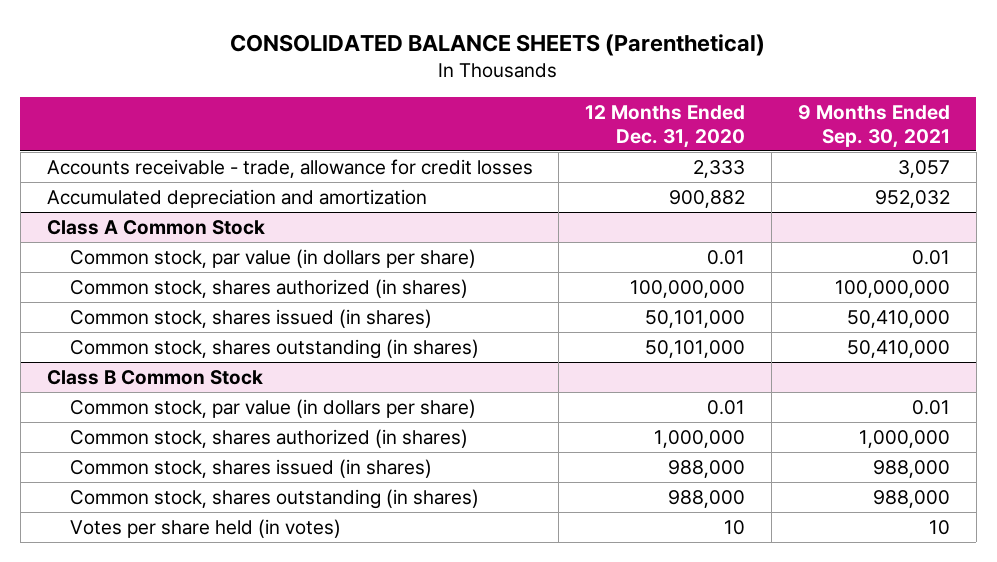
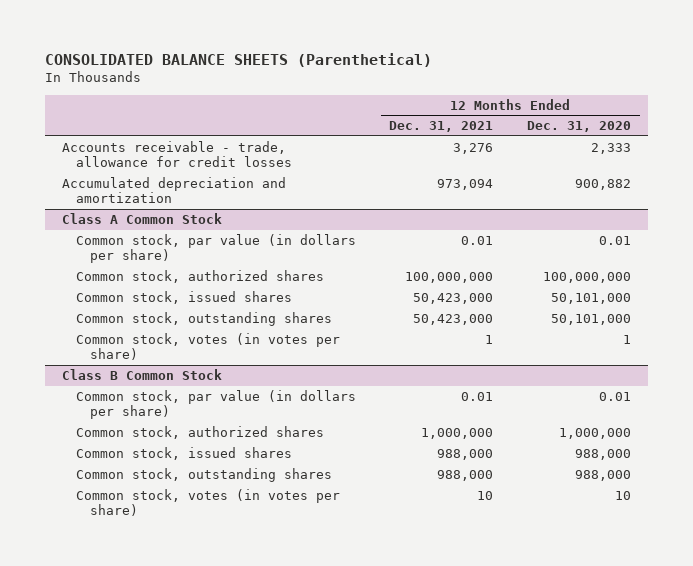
[798,104,951,148] 9 Months Ended Sep. 30, 2021 -> none
none -> [389,121,494,133] Dec. 31, 2021
[69,278,468,298] Common stock, shares authorized (in shares) -> [75,269,324,283] Common stock, authorized shares
[69,308,432,328] Common stock, shares issued (in shares) -> [75,290,292,304] Common stock, issued shares
[69,338,479,359] Common stock, shares outstanding (in shares) -> [75,311,332,326] Common stock, outstanding shares
none -> [75,332,340,361] Common stock, votes (in votes per share)
[69,428,468,448] Common stock, shares authorized (in shares) -> [75,425,324,439] Common stock, authorized shares
[69,458,432,478] Common stock, shares issued (in shares) -> [75,446,292,460] Common stock, issued shares
[69,488,479,509] Common stock, shares outstanding (in shares) -> [75,467,332,482] Common stock, outstanding shares
[69,518,341,538] Votes per share held (in votes) -> [75,488,340,517] Common stock, votes (in votes per share)

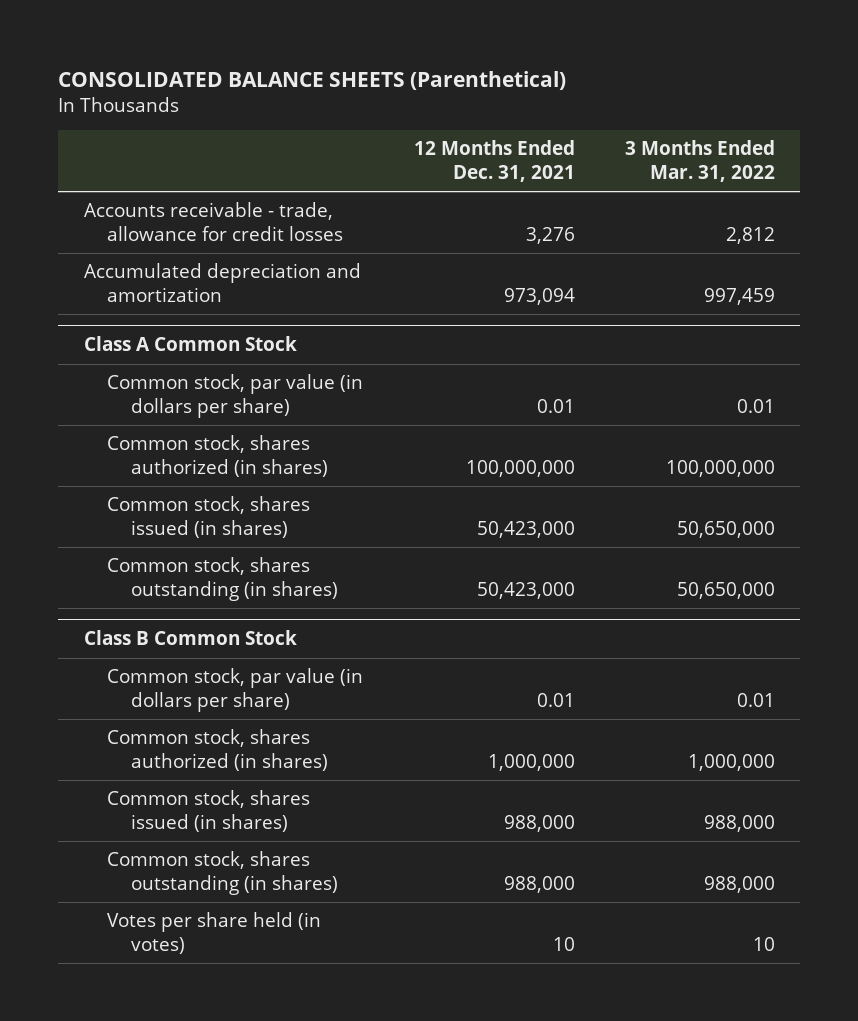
[527,121,632,133] Dec. 31, 2020 -> none
none -> [624,140,775,182] 3 Months Ended Mar. 31, 2022
[75,332,340,361] Common stock, votes (in votes per share) -> none
[75,269,324,283] Common stock, authorized shares -> [107,435,329,478] Common stock, shares authorized (in shares)
[75,290,292,304] Common stock, issued shares -> [107,496,311,539] Common stock, shares issued (in shares)
[75,311,332,326] Common stock, outstanding shares -> [107,557,339,602] Common stock, shares outstanding (in shares)
[75,425,324,439] Common stock, authorized shares -> [107,729,329,772] Common stock, shares authorized (in shares)
[75,446,292,460] Common stock, issued shares -> [107,790,311,833] Common stock, shares issued (in shares)
[75,467,332,482] Common stock, outstanding shares -> [107,851,339,896] Common stock, shares outstanding (in shares)
[75,488,340,517] Common stock, votes (in votes per share) -> [107,912,322,955] Votes per share held (in votes)

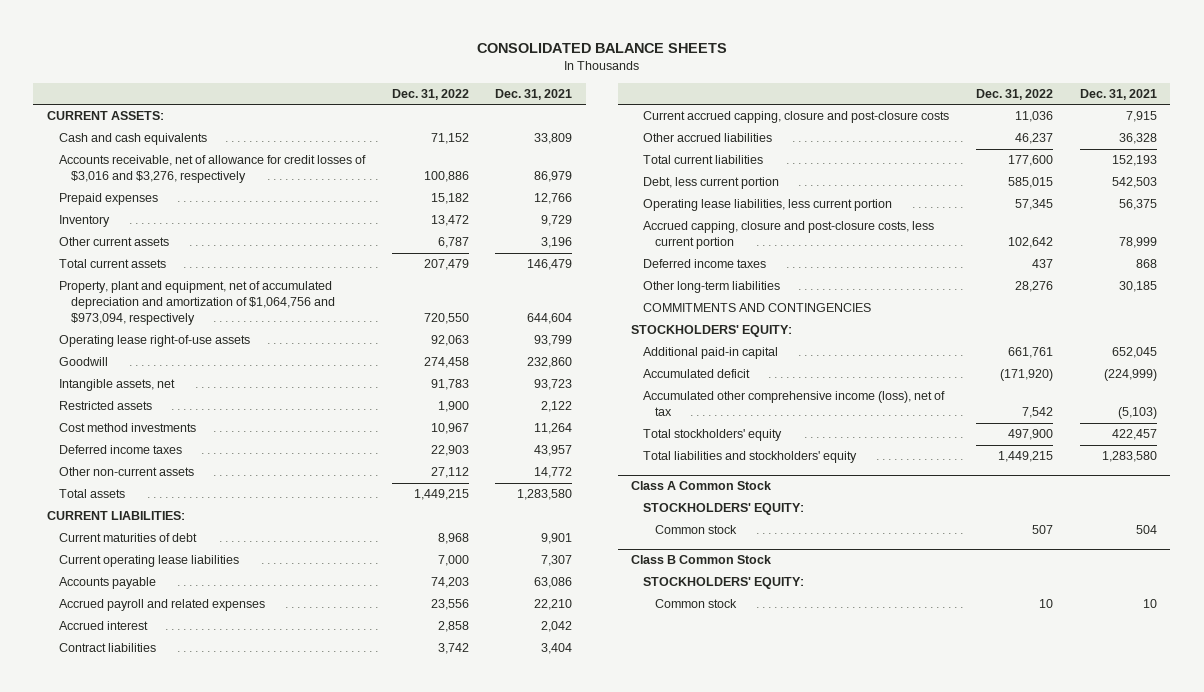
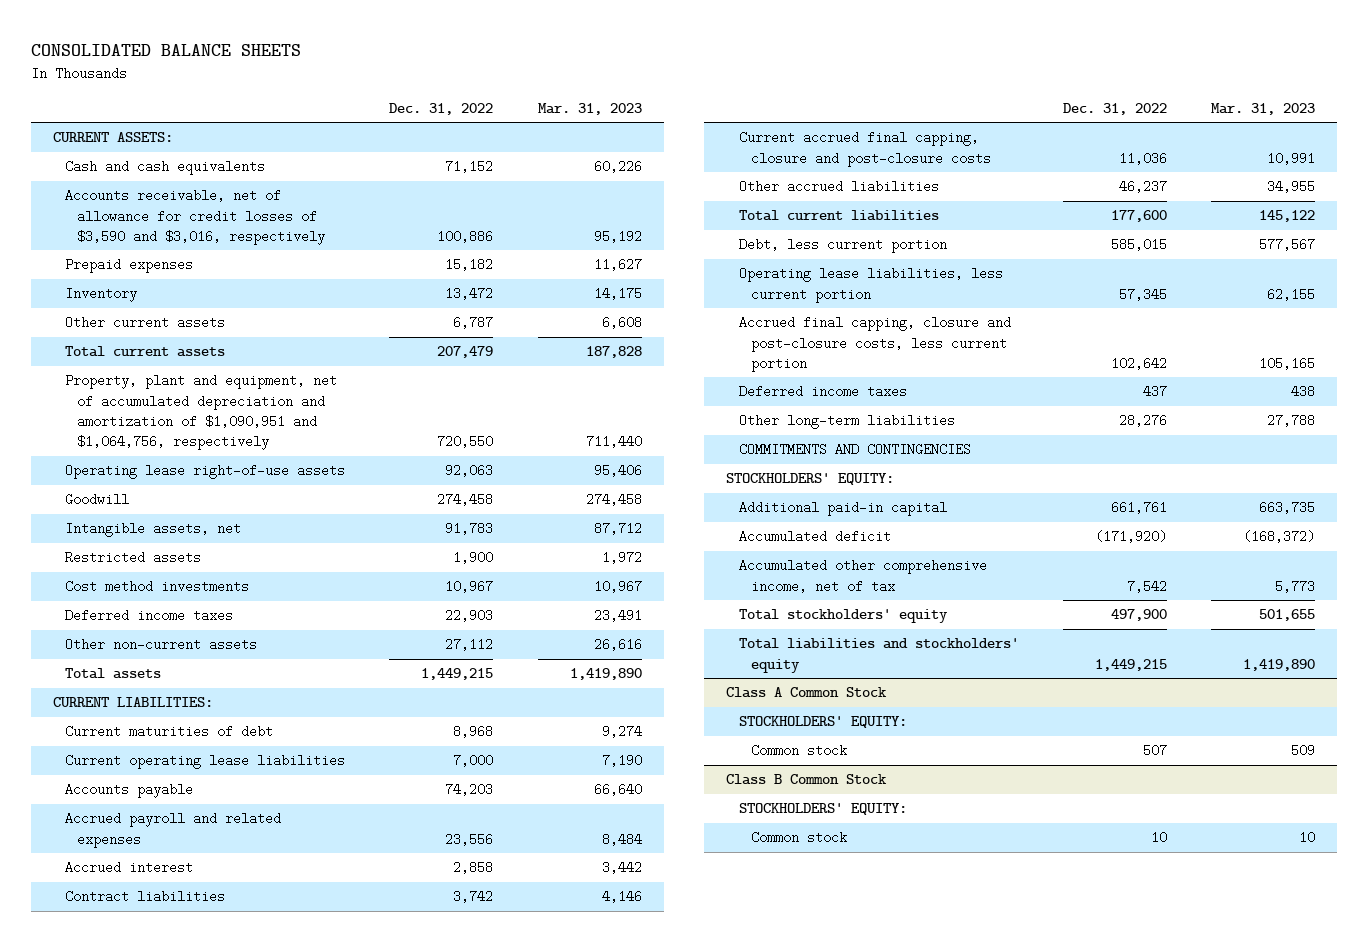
[495,89,573,101] Dec. 31, 2021 -> none
none -> [537,103,642,116] Mar. 31, 2023
[58,155,366,184] Accounts receivable, net of allowance for credit losses of $3,016 and $3,276, respectively -> [65,189,326,245] Accounts receivable, net of allowance for credit losses of $3,590 and $3,016, respectively
[58,281,335,326] Property, plant and equipment, net of accumulated depreciation and amortization of $1,064,756 and $973,094, respectively -> [65,374,338,451] Property, plant and equipment, net of accumulated depreciation and amortization of $1,090,951 and $1,064,756, respectively
[643,111,950,124] Current accrued capping, closure and post-closure costs -> [738,131,991,167] Current accrued final capping, closure and post-closure costs
[643,221,935,250] Accrued capping, closure and post-closure costs, less current portion -> [738,316,1011,372] Accrued final capping, closure and post-closure costs, less current portion
[643,391,946,417] Accumulated other comprehensive income (loss), net of tax -> [738,559,987,593] Accumulated other comprehensive income, net of tax

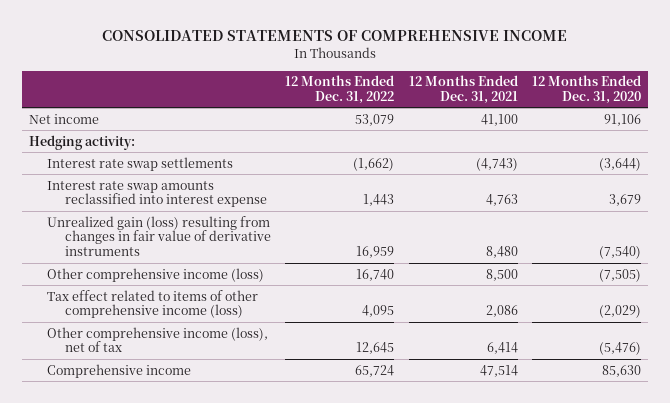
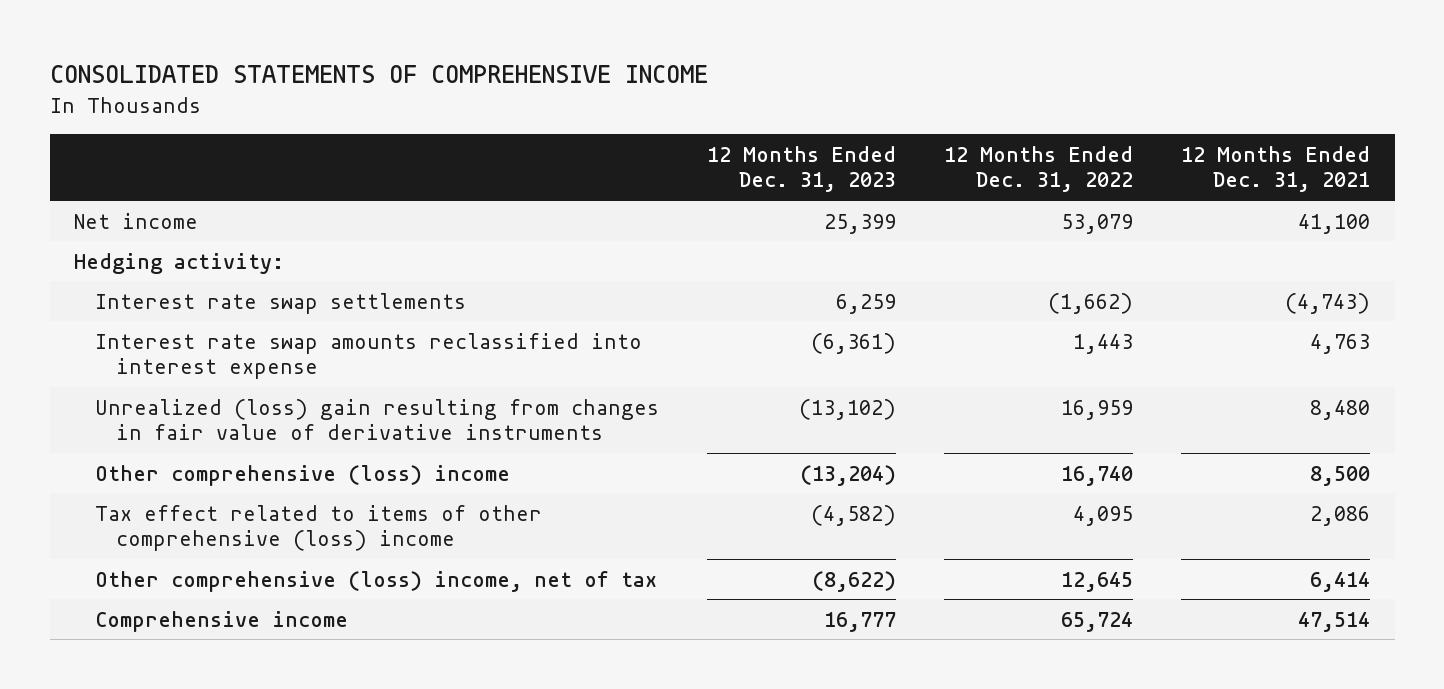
[532,75,642,104] 12 Months Ended Dec. 31, 2020 -> none
none -> [706,145,896,193] 12 Months Ended Dec. 31, 2023
[46,215,271,257] Unrealized gain (loss) resulting from changes in fair value of derivative instruments -> [94,398,659,441] Unrealized (loss) gain resulting from changes in fair value of derivative instruments
[46,267,264,282] Other comprehensive income (loss) -> [94,464,510,486] Other comprehensive (loss) income
[46,289,258,319] Tax effect related to items of other comprehensive income (loss) -> [94,504,542,552] Tax effect related to items of other comprehensive (loss) income
[46,326,268,353] Other comprehensive income (loss), net of tax -> [94,570,657,592] Other comprehensive (loss) income, net of tax

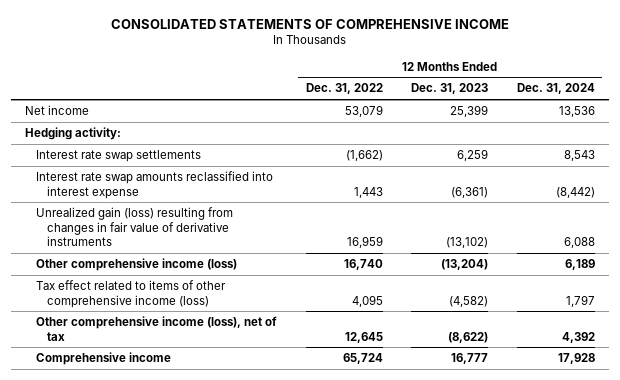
[1181,145,1371,193] 12 Months Ended Dec. 31, 2021 -> none
none -> [516,83,595,95] Dec. 31, 2024
[94,398,659,441] Unrealized (loss) gain resulting from changes in fair value of derivative instruments -> [36,207,234,247] Unrealized gain (loss) resulting from changes in fair value of derivative instruments
[94,464,510,486] Other comprehensive (loss) income -> [36,258,238,272] Other comprehensive income (loss)
[94,504,542,552] Tax effect related to items of other comprehensive (loss) income -> [36,280,227,308] Tax effect related to items of other comprehensive income (loss)
[94,570,657,592] Other comprehensive (loss) income, net of tax -> [36,316,278,341] Other comprehensive income (loss), net of tax

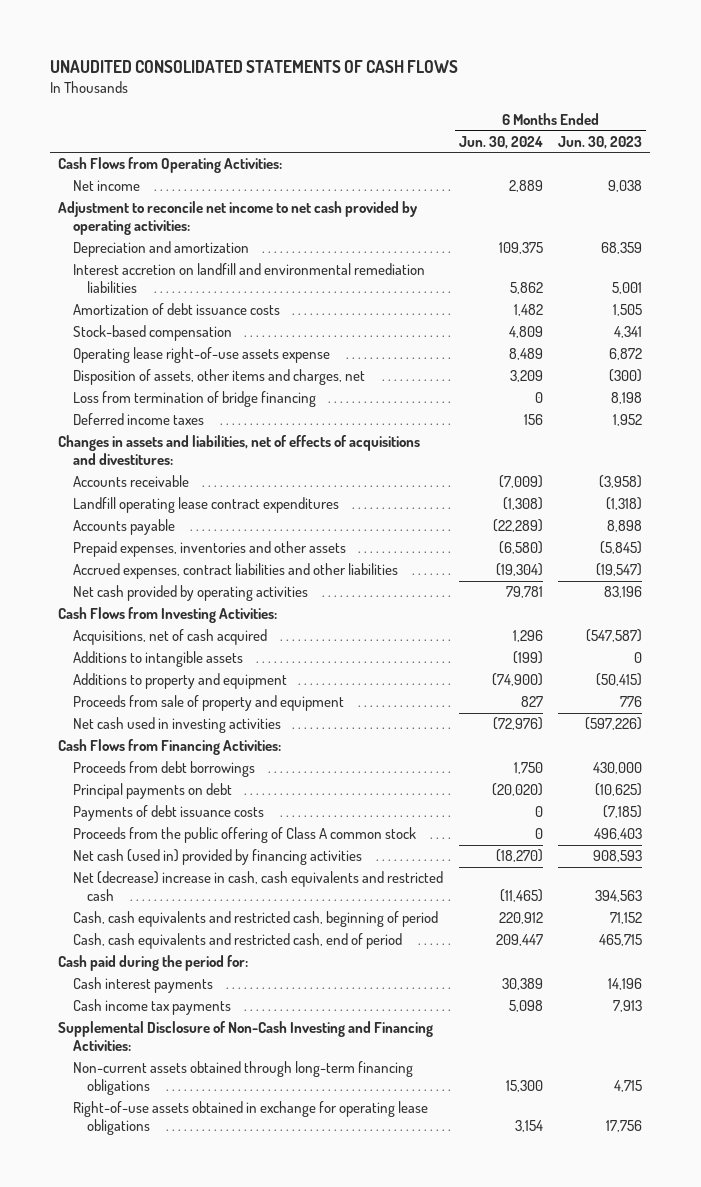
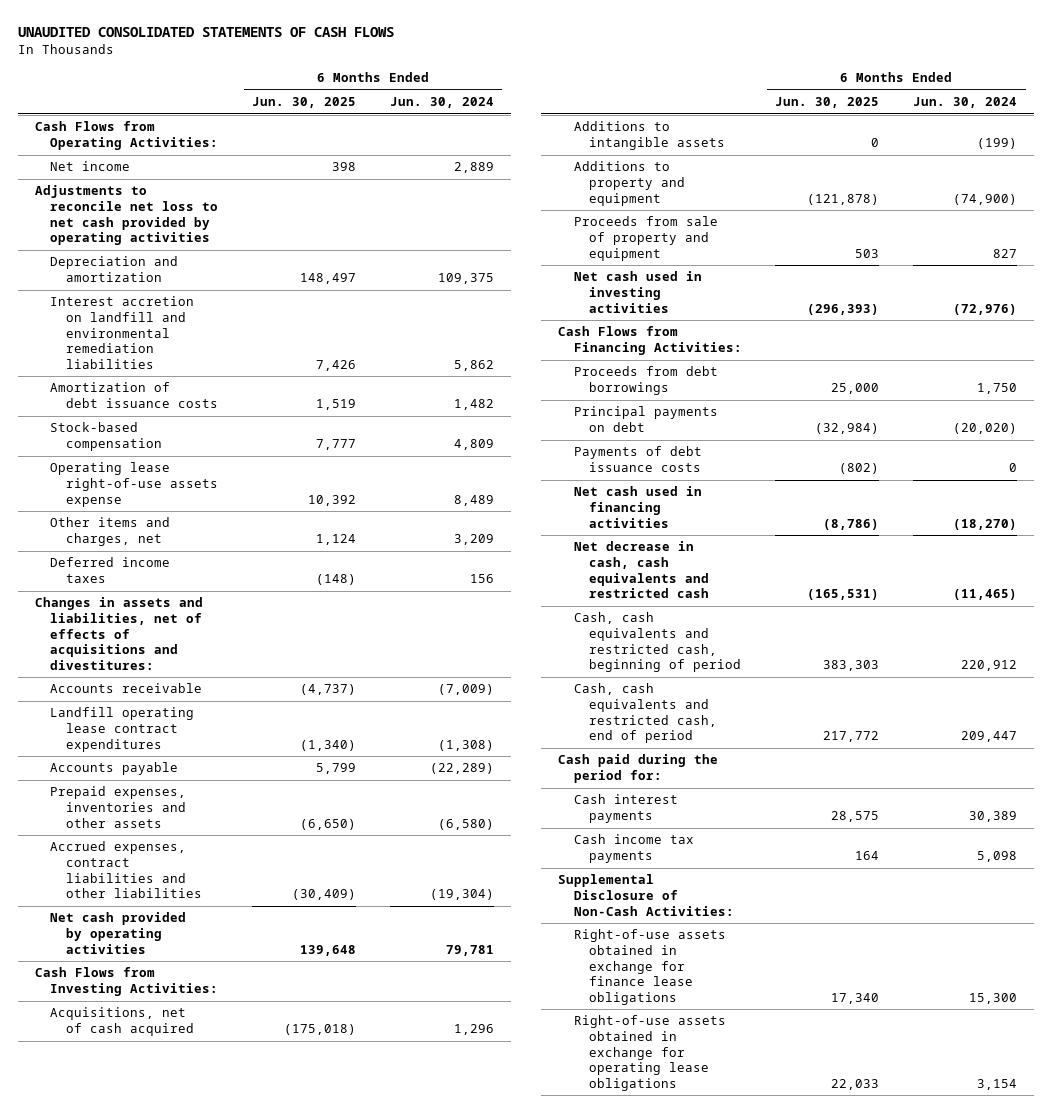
[558,135,643,149] Jun. 30, 2023 -> none
none -> [252,97,357,109] Jun. 30, 2025
[58,201,419,236] Adjustment to reconcile net income to net cash provided by operating activities: -> [34,185,219,246] Adjustments to reconcile net loss to net cash provided by operating activities
[72,391,316,408] Loss from termination of bridge financing -> none
[72,369,365,386] Disposition of assets, other items and charges, net -> [50,517,171,547] Other items and charges, net
[72,827,416,844] Proceeds from the public offering of Class A common stock -> none
[72,849,362,866] Net cash (used in) provided by financing activities -> [573,486,702,528] Net cash used in financing activities
[72,871,443,902] Net (decrease) increase in cash, cash equivalents and restricted cash -> [573,541,710,599] Net decrease in cash, cash equivalents and restricted cash
[58,1021,434,1052] Supplemental Disclosure of Non-Cash Investing and Financing Activities: -> [558,874,734,916] Supplemental Disclosure of Non-Cash Activities:
[72,1061,413,1096] Non-current assets obtained through long-term financing obligations -> [573,929,726,1005] Right-of-use assets obtained in exchange for finance lease obligations

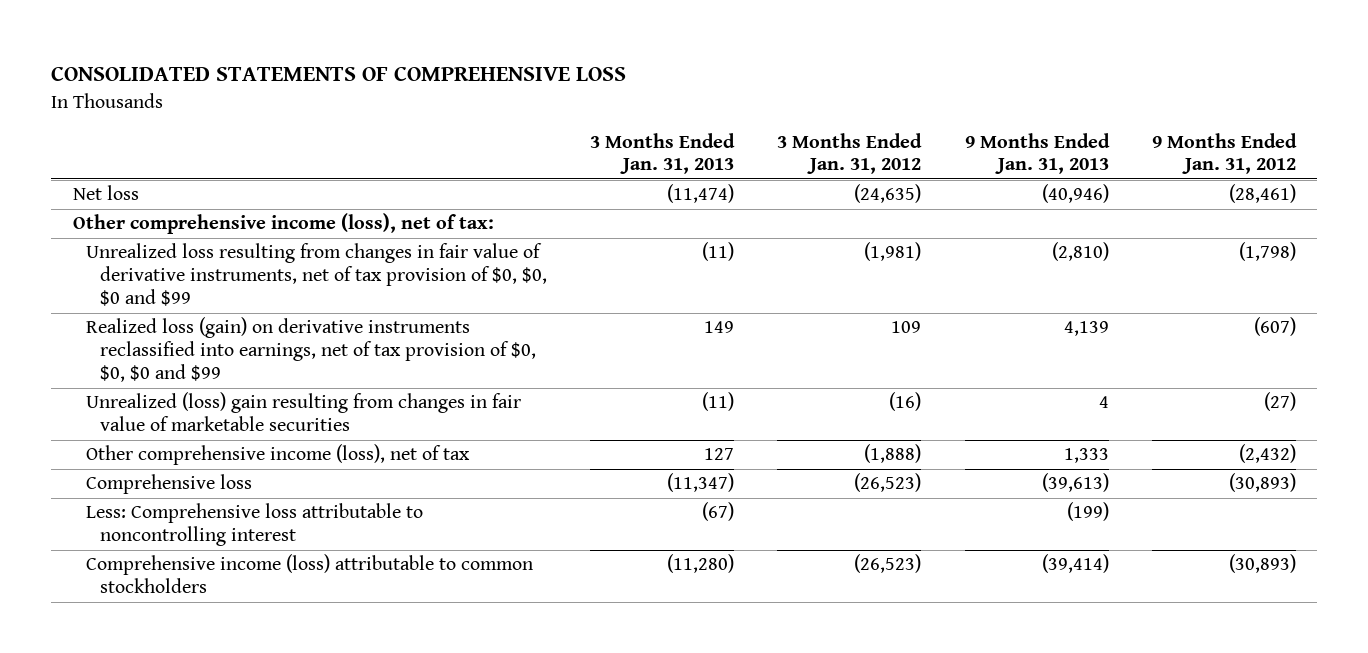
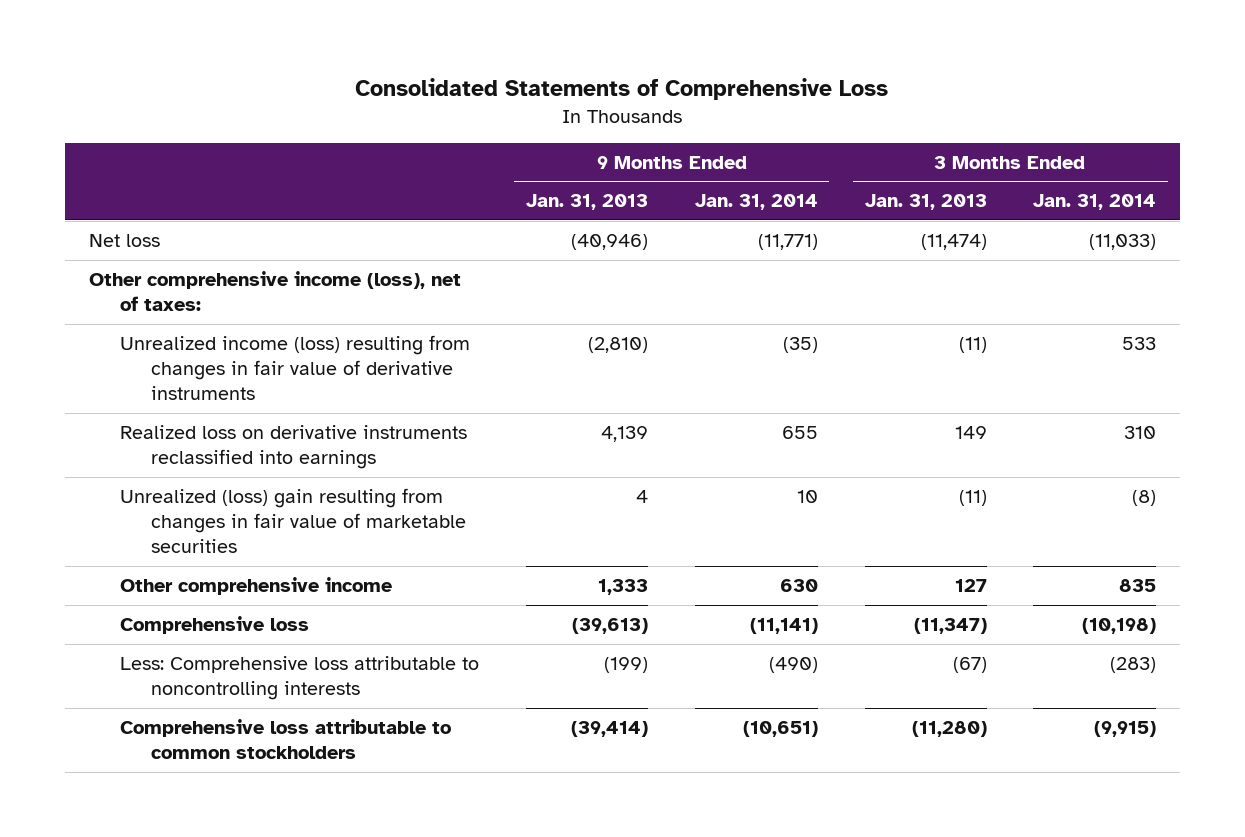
[51,66,627,82] CONSOLIDATED STATEMENTS OF COMPREHENSIVE LOSS -> [355,77,889,100] Consolidated Statements of Comprehensive Loss
[777,132,923,175] 3 Months Ended Jan. 31, 2012 -> none
[1151,132,1297,175] 9 Months Ended Jan. 31, 2012 -> none
none -> [694,194,818,211] Jan. 31, 2014
none -> [1033,194,1157,211] Jan. 31, 2014
[72,213,494,235] Other comprehensive income (loss), net of tax: -> [88,271,461,312] Other comprehensive income (loss), net of taxes:
[86,243,548,307] Unrealized loss resulting from changes in fair value of derivative instruments, net of tax provision of $0, $0, $0 and $99 -> [119,335,470,401] Unrealized income (loss) resulting from changes in fair value of derivative instruments
[86,317,537,383] Realized loss (gain) on derivative instruments reclassified into earnings, net of tax provision of $0, $0, $0 and $99 -> [119,425,467,470] Realized loss on derivative instruments reclassified into earnings
[86,444,471,466] Other comprehensive income (loss), net of tax -> [119,577,392,596] Other comprehensive income
[86,503,424,547] Less: Comprehensive loss attributable to noncontrolling interest -> [119,656,479,701] Less: Comprehensive loss attributable to noncontrolling interests
[86,554,534,594] Comprehensive income (loss) attributable to common stockholders -> [119,719,451,760] Comprehensive loss attributable to common stockholders

